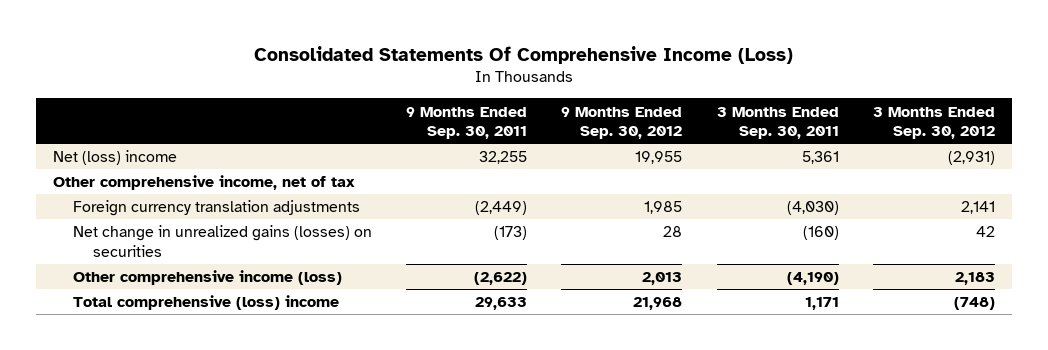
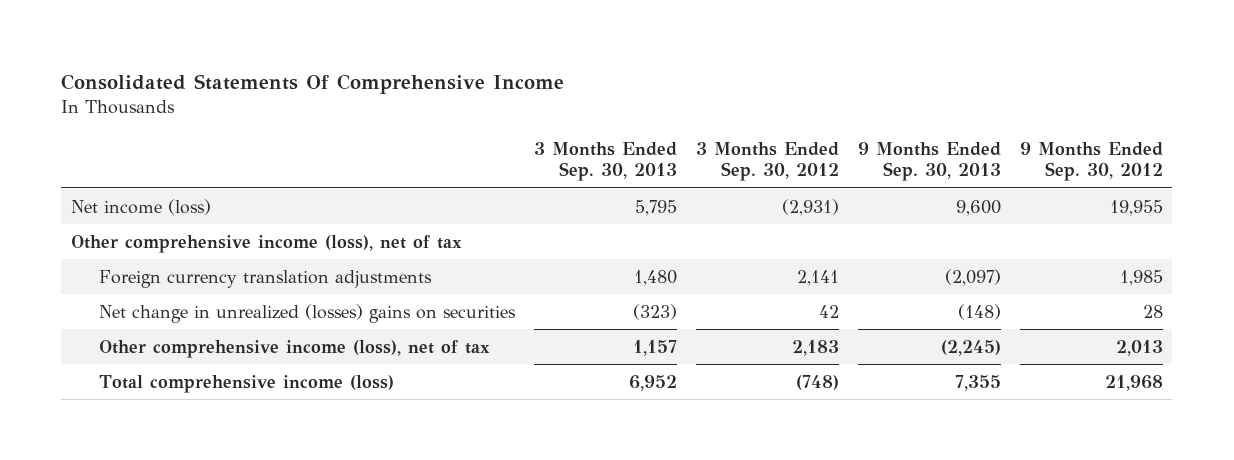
[253,45,793,64] Consolidated Statements Of Comprehensive Income (Loss) -> [61,74,565,95] Consolidated Statements Of Comprehensive Income
[406,106,528,140] 9 Months Ended Sep. 30, 2011 -> none
[716,106,839,140] 3 Months Ended Sep. 30, 2011 -> none
none -> [533,141,677,182] 3 Months Ended Sep. 30, 2013
none -> [857,141,1001,182] 9 Months Ended Sep. 30, 2013
[53,150,178,166] Net (loss) income -> [70,198,211,215] Net income (loss)
[53,175,356,191] Other comprehensive income, net of tax -> [70,234,462,253] Other comprehensive income (loss), net of tax
[72,225,372,257] Net change in unrealized gains (losses) on securities -> [99,303,517,323] Net change in unrealized (losses) gains on securities
[72,270,342,286] Other comprehensive income (loss) -> [99,339,491,358] Other comprehensive income (loss), net of tax
[72,295,339,311] Total comprehensive (loss) income -> [99,374,395,393] Total comprehensive income (loss)

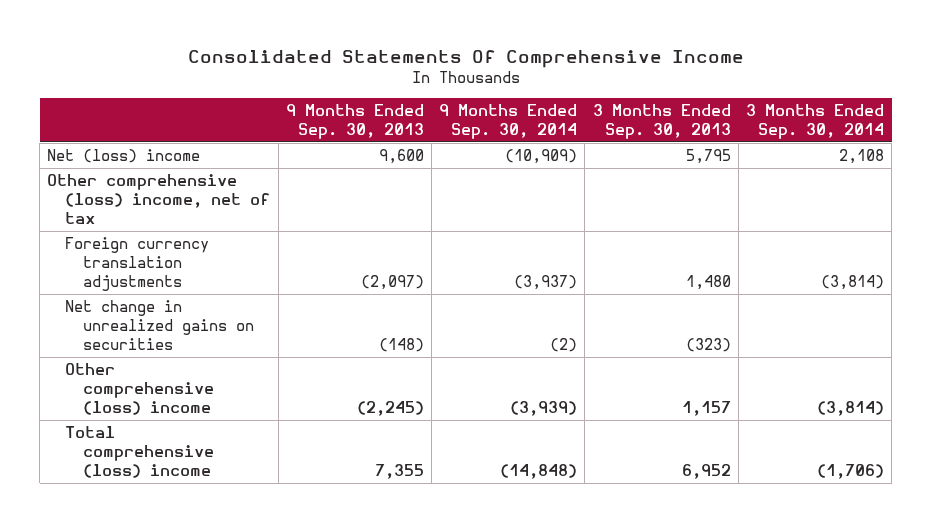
[695,141,839,182] 3 Months Ended Sep. 30, 2012 -> none
[1019,141,1163,182] 9 Months Ended Sep. 30, 2012 -> none
none -> [439,104,578,140] 9 Months Ended Sep. 30, 2014
none -> [746,104,885,140] 3 Months Ended Sep. 30, 2014
[70,198,211,215] Net income (loss) -> [47,149,201,164] Net (loss) income
[70,234,462,253] Other comprehensive income (loss), net of tax -> [47,174,271,224] Other comprehensive (loss) income, net of tax
[99,303,517,323] Net change in unrealized (losses) gains on securities -> [65,300,255,350] Net change in unrealized gains on securities
[99,339,491,358] Other comprehensive income (loss), net of tax -> [65,363,215,415] Other comprehensive (loss) income
[99,374,395,393] Total comprehensive income (loss) -> [65,426,215,478] Total comprehensive (loss) income

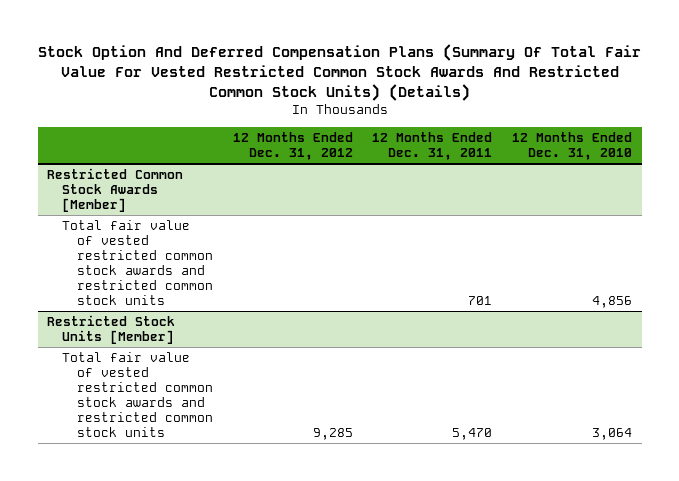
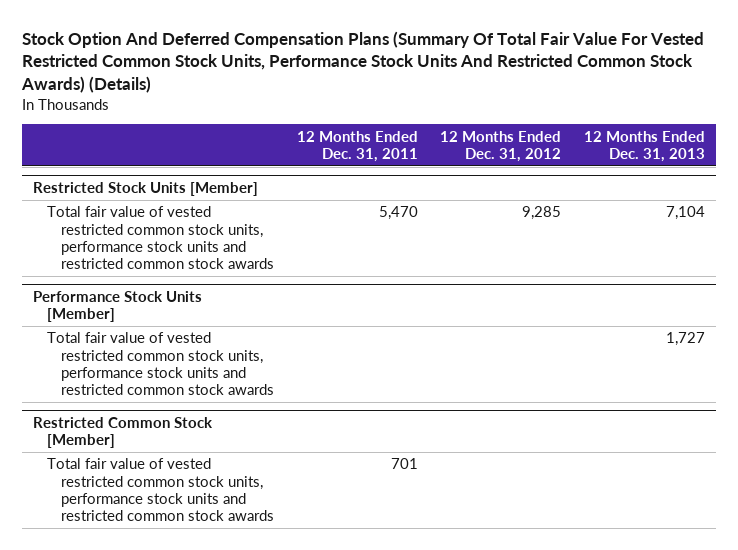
[37,44,641,102] Stock Option And Deferred Compensation Plans (Summary Of Total Fair Value For Vested Restricted Common Stock Awards And Restricted Common Stock Units) (Details) -> [21,30,705,93] Stock Option And Deferred Compensation Plans (Summary Of Total Fair Value For Vested Restricted Common Stock Units, Performance Stock Units And Restricted Common Stock Awards) (Details)
[512,132,633,161] 12 Months Ended Dec. 31, 2010 -> none
none -> [583,130,705,162] 12 Months Ended Dec. 31, 2013
[47,168,184,213] Restricted Common Stock Awards [Member] -> none
[62,220,213,305] Total fair value of vested restricted common stock awards and restricted common stock units -> none
[62,352,213,437] Total fair value of vested restricted common stock awards and restricted common stock units -> [47,206,275,269] Total fair value of vested restricted common stock units, performance stock units and restricted common stock awards
none -> [33,291,203,323] Performance Stock Units [Member]
none -> [47,332,275,395] Total fair value of vested restricted common stock units, performance stock units and restricted common stock awards
none -> [33,417,214,449] Restricted Common Stock [Member]
none -> [47,458,275,521] Total fair value of vested restricted common stock units, performance stock units and restricted common stock awards

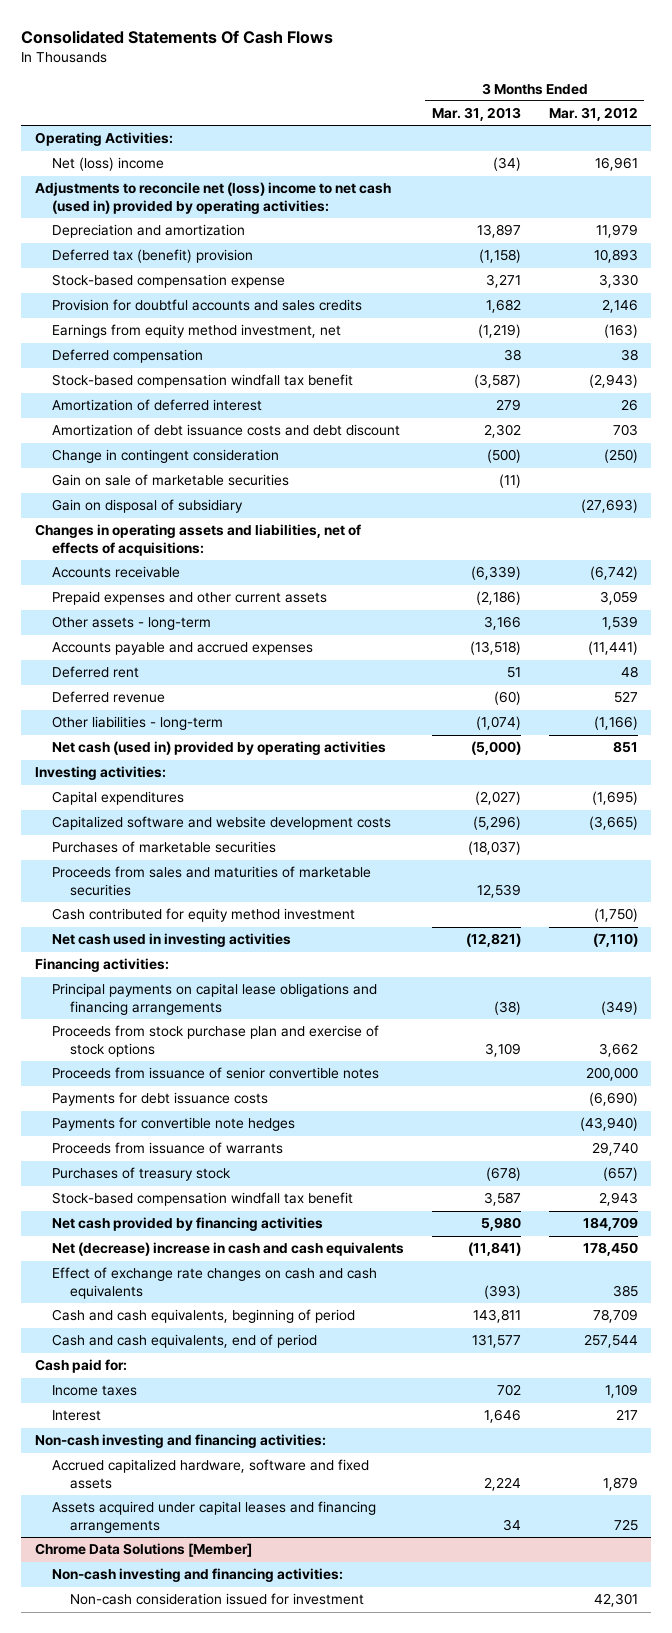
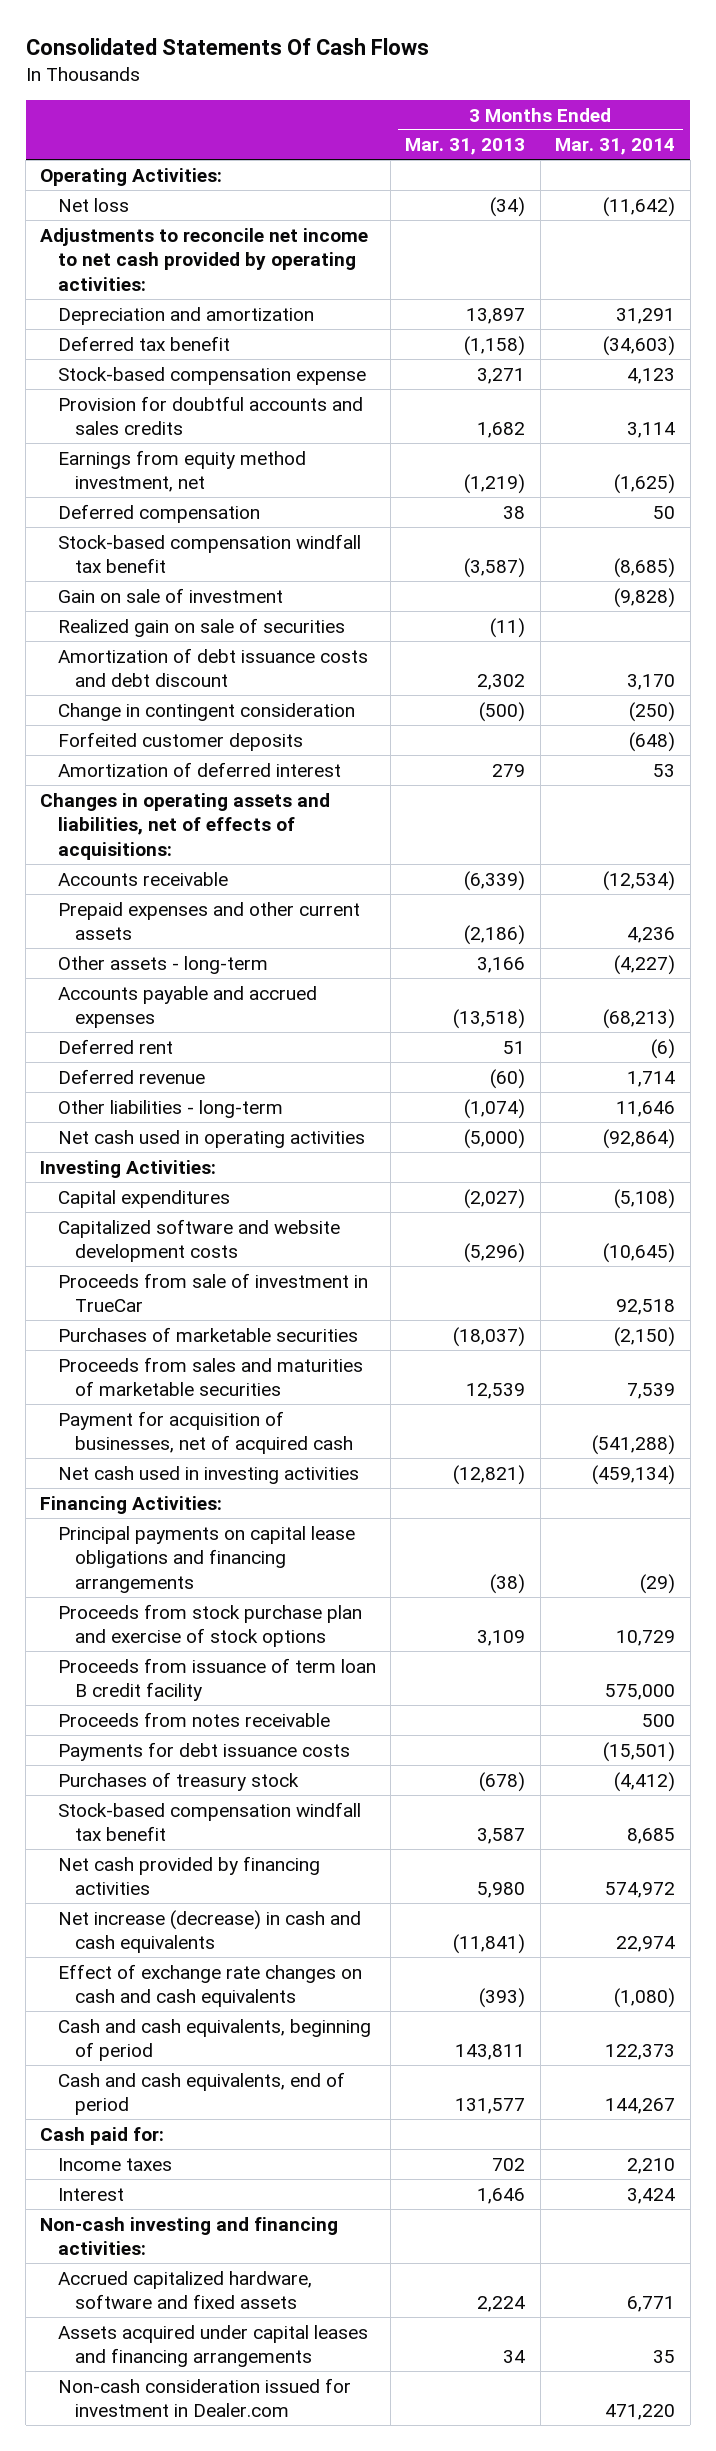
[548,107,638,122] Mar. 31, 2012 -> none
none -> [555,138,676,156] Mar. 31, 2014
[52,157,165,172] Net (loss) income -> [57,197,129,212] Net loss
[34,182,391,214] Adjustments to reconcile net (loss) income to net cash (used in) provided by operating activities: -> [40,227,369,291] Adjustments to reconcile net income to net cash provided by operating activities:
[52,249,254,264] Deferred tax (benefit) provision -> [57,335,230,351] Deferred tax benefit
none -> [57,587,283,603] Gain on sale of investment
none -> [57,617,345,637] Realized gain on sale of securities
[52,474,290,487] Gain on sale of marketable securities -> none
[52,499,244,514] Gain on disposal of subsidiary -> none
none -> [57,731,303,751] Forfeited customer deposits
[52,399,263,412] Amortization of deferred interest -> [57,761,341,777] Amortization of deferred interest
[52,741,387,756] Net cash (used in) provided by operating activities -> [57,1129,365,1148] Net cash used in operating activities
[34,766,166,781] Investing activities: -> [40,1159,217,1178] Investing Activities:
none -> [57,1272,368,1313] Proceeds from sale of investment in TrueCar
[52,908,356,923] Cash contributed for equity method investment -> none
none -> [57,1410,353,1455] Payment for acquisition of businesses, net of acquired cash
[34,958,169,973] Financing activities: -> [40,1495,223,1514] Financing Activities:
[52,1067,380,1080] Proceeds from issuance of senior convertible notes -> none
none -> [57,1657,376,1702] Proceeds from issuance of term loan B credit facility
none -> [57,1711,330,1727] Proceeds from notes receivable
[52,1117,296,1132] Payments for convertible note hedges -> none
[52,1142,284,1155] Proceeds from issuance of warrants -> none
[52,1242,405,1257] Net (decrease) increase in cash and cash equivalents -> [57,1909,361,1954] Net increase (decrease) in cash and cash equivalents
[34,1543,252,1558] Chrome Data Solutions [Member] -> none
[52,1568,344,1583] Non-cash investing and financing activities: -> none
[69,1593,364,1606] Non-cash consideration issued for investment -> [57,2377,351,2418] Non-cash consideration issued for investment in Dealer.com

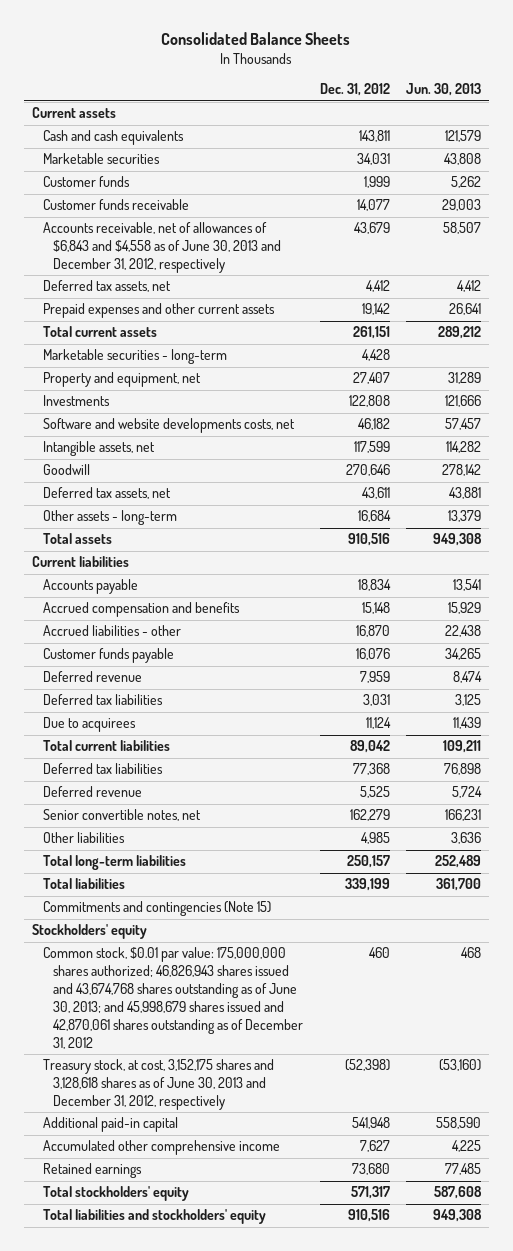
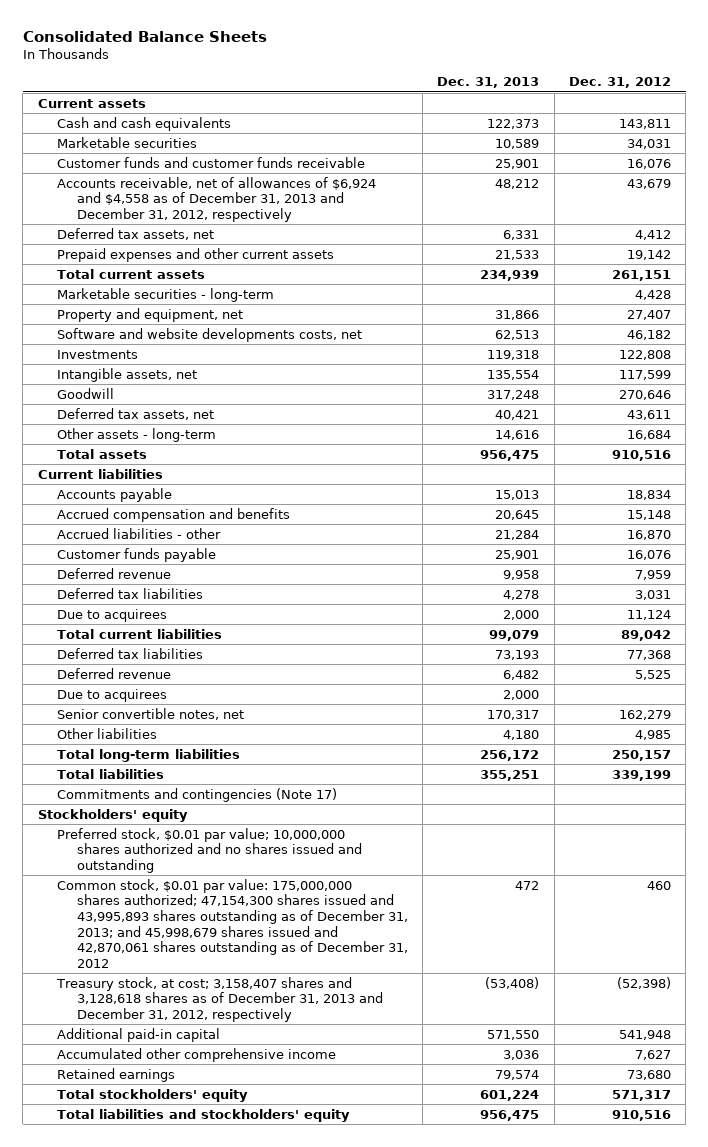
[405,83,481,97] Jun. 30, 2013 -> none
none -> [437,77,540,89] Dec. 31, 2013
[42,199,189,211] Customer funds receivable -> none
[42,176,130,188] Customer funds -> [57,156,366,168] Customer funds and customer funds receivable
[363,176,390,189] 1,999 -> [626,158,671,169] 16,076
[42,222,282,274] Accounts receivable, net of allowances of $6,843 and $4,558 as of June 30, 2013 and December 31, 2012, respectively -> [57,176,377,222] Accounts receivable, net of allowances of $6,924 and $4,558 as of December 31, 2013 and December 31, 2012, respectively
[42,395,110,407] Investments -> [57,349,139,359] Investments
none -> [57,688,168,702] Due to acquirees
[42,901,271,917] Commitments and contingencies (Note 15) -> [57,787,338,802] Commitments and contingencies (Note 17)
none -> [57,827,363,873] Preferred stock, $0.01 par value; 10,000,000 shares authorized and no shares issued and outstanding
[42,947,304,1050] Common stock, $0.01 par value: 175,000,000 shares authorized; 46,826,943 shares issued and 43,674,768 shares outstanding as of June 30, 2013; and 45,998,679 shares issued and 42,870,061 shares outstanding as of December 31, 2012 -> [57,878,409,968] Common stock, $0.01 par value: 175,000,000 shares authorized; 47,154,300 shares issued and 43,995,893 shares outstanding as of December 31, 2013; and 45,998,679 shares issued and 42,870,061 shares outstanding as of December 31, 2012
[42,1059,274,1111] Treasury stock, at cost, 3,152,175 shares and 3,128,618 shares as of June 30, 2013 and December 31, 2012, respectively -> [56,976,384,1022] Treasury stock, at cost; 3,158,407 shares and 3,128,618 shares as of December 31, 2013 and December 31, 2012, respectively

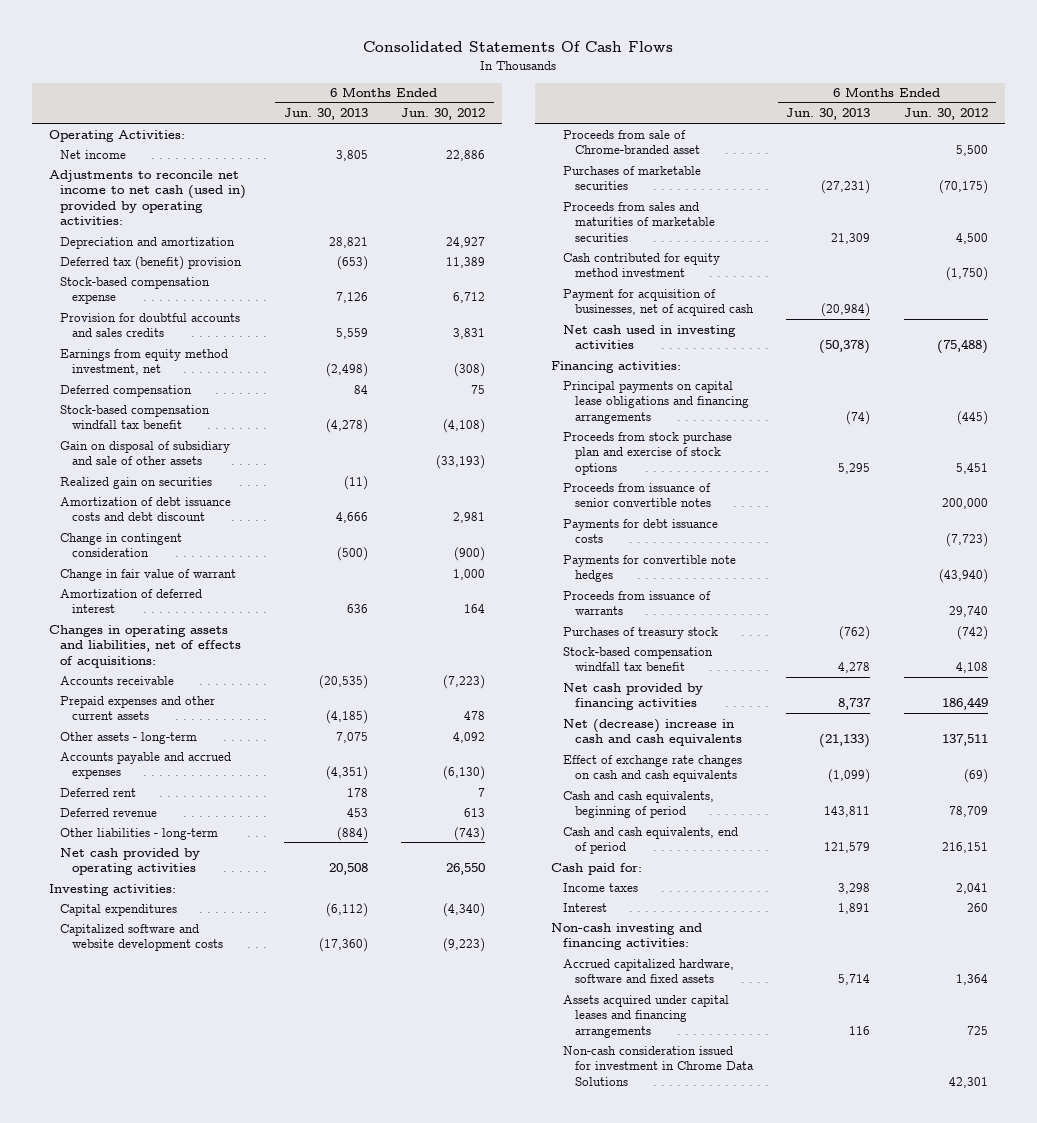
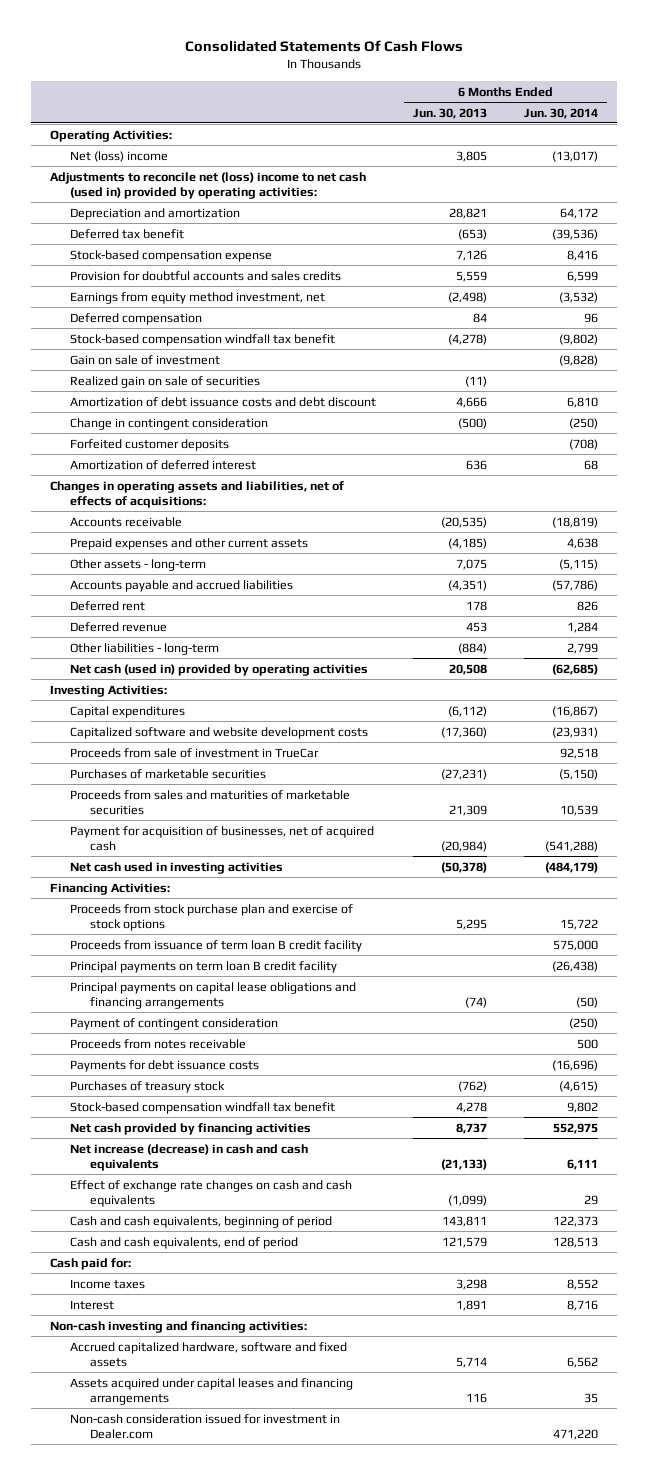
[401,108,486,121] Jun. 30, 2012 -> none
none -> [524,107,599,119] Jun. 30, 2014
[60,149,127,159] Net income -> [69,150,168,162] Net (loss) income
[48,169,247,226] Adjustments to reconcile net income to net cash (used in) provided by operating activities: -> [49,171,366,199] Adjustments to reconcile net (loss) income to net cash (used in) provided by operating activities:
[60,255,243,270] Deferred tax (benefit) provision -> [69,228,184,239] Deferred tax benefit
[60,440,231,466] Gain on disposal of subsidiary and sale of other assets -> none
none -> [69,354,220,365] Gain on sale of investment
[60,476,213,489] Realized gain on securities -> [69,375,260,388] Realized gain on sale of securities
[60,568,237,581] Change in fair value of warrant -> none
none -> [69,438,229,451] Forfeited customer deposits
[60,751,232,780] Accounts payable and accrued expenses -> [69,579,293,592] Accounts payable and accrued liabilities
[60,847,201,876] Net cash provided by operating activities -> [69,663,368,676] Net cash (used in) provided by operating activities
[48,883,176,896] Investing activities: -> [49,684,167,697] Investing Activities:
[562,129,700,155] Proceeds from sale of Chrome-branded asset -> none
none -> [69,747,319,758] Proceeds from sale of investment in TrueCar
[562,252,720,278] Cash contributed for equity method investment -> none
[551,360,682,373] Financing activities: -> [49,882,170,895] Financing Activities:
[562,482,711,508] Proceeds from issuance of senior convertible notes -> none
none -> [69,939,362,952] Proceeds from issuance of term loan B credit facility
none -> [69,960,337,973] Principal payments on term loan B credit facility
[562,380,749,424] Principal payments on capital lease obligations and financing arrangements -> [69,981,356,1009] Principal payments on capital lease obligations and financing arrangements
none -> [69,1017,278,1030] Payment of contingent consideration
none -> [69,1038,246,1049] Proceeds from notes receivable
[562,554,736,583] Payments for convertible note hedges -> none
[562,590,711,616] Proceeds from issuance of warrants -> none
[562,718,742,747] Net (decrease) increase in cash and cash equivalents -> [69,1143,308,1171] Net increase (decrease) in cash and cash equivalents
[562,1045,754,1086] Non-cash consideration issued for investment in Chrome Data Solutions -> [69,1413,340,1439] Non-cash consideration issued for investment in Dealer.com

